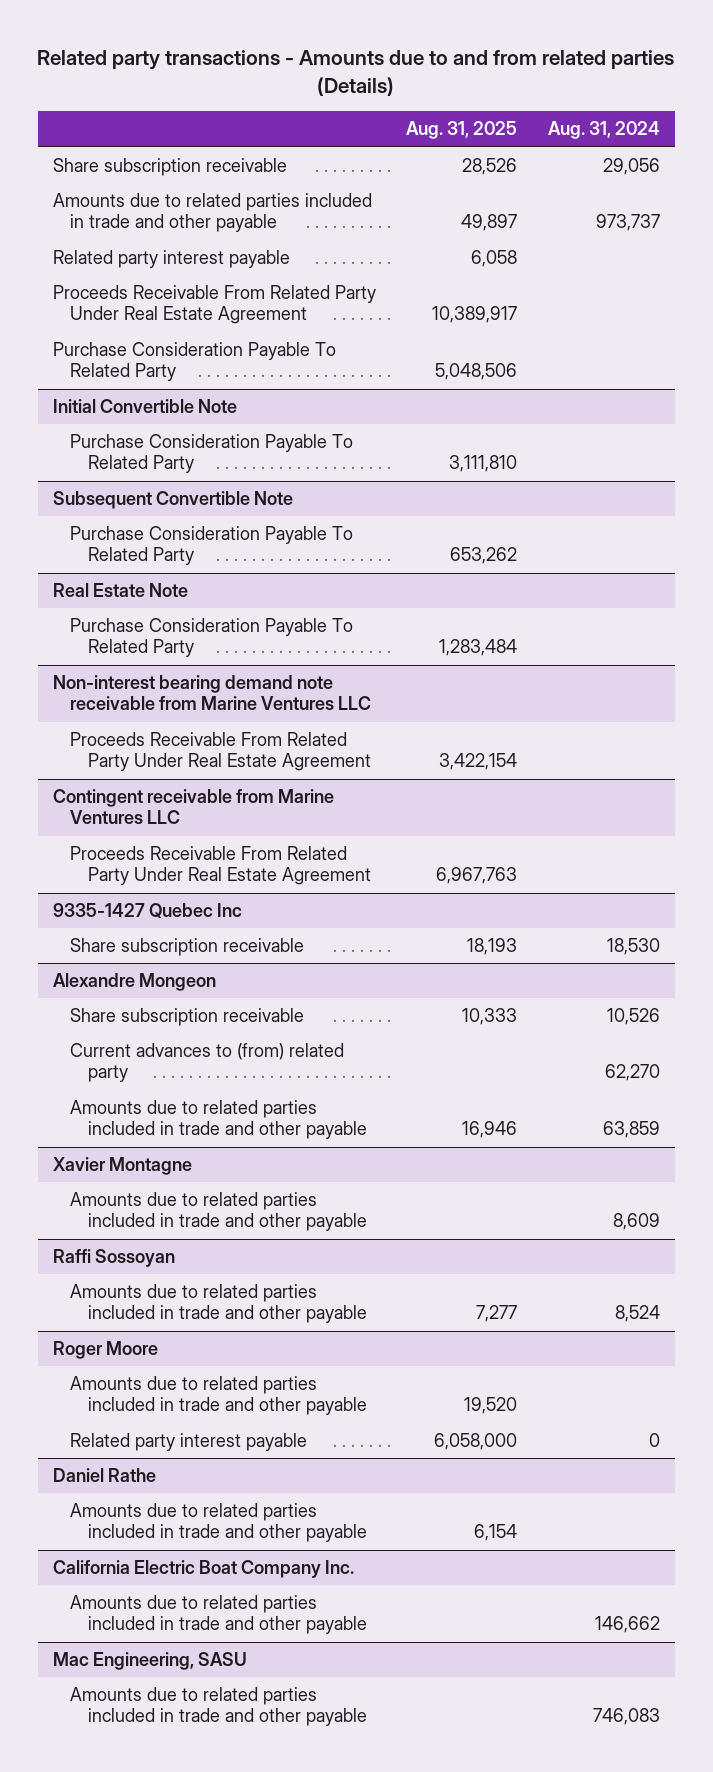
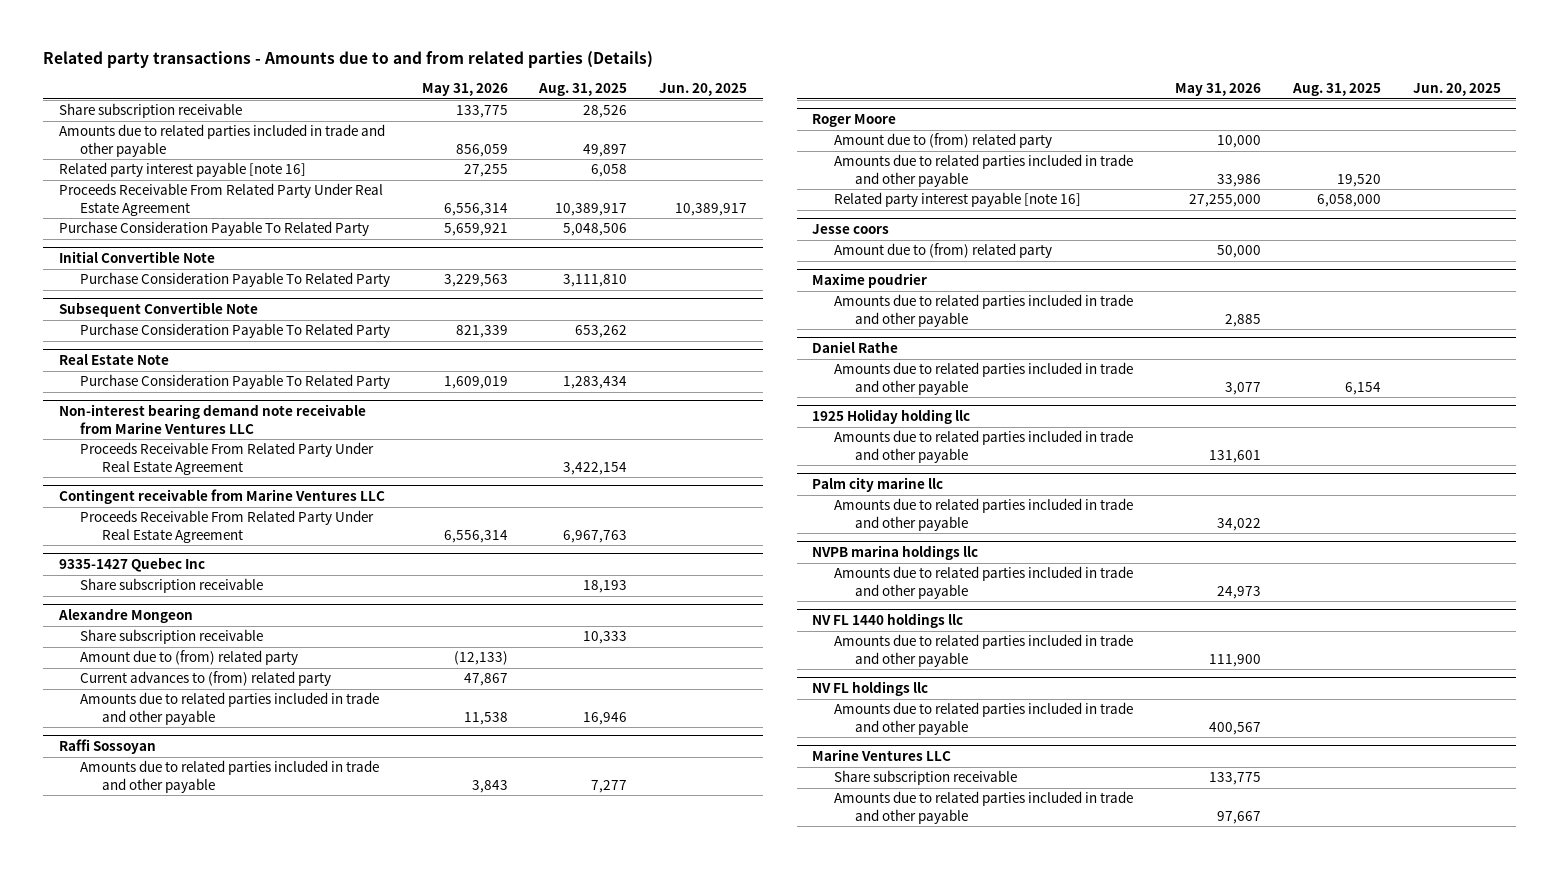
[547,121,660,140] Aug. 31, 2024 -> none
none -> [421,83,508,97] May 31, 2026
none -> [658,83,747,97] Jun. 20, 2025
[52,250,290,269] Related party interest payable -> [58,162,306,178] Related party interest payable [note 16]
[439,639,518,657] 1,283,484 -> [563,376,628,390] 1,283,434
none -> [80,650,299,666] Amount due to (from) related party
[52,1157,192,1176] Xavier Montagne -> none
[70,1192,367,1232] Amounts due to related parties included in trade and other payable -> none
none -> [833,133,1052,149] Amount due to (from) related party
[70,1433,308,1452] Related party interest payable -> [833,192,1081,208] Related party interest payable [note 16]
none -> [812,224,890,235] Jesse coors
none -> [833,243,1052,259] Amount due to (from) related party
none -> [812,273,928,289] Maxime poudrier
none -> [833,294,1133,327] Amounts due to related parties included in trade and other payable
[52,1560,354,1579] California Electric Boat Company Inc. -> none
[70,1595,367,1635] Amounts due to related parties included in trade and other payable -> none
[52,1652,247,1671] Mac Engineering, SASU -> none
[70,1687,367,1727] Amounts due to related parties included in trade and other payable -> none
none -> [812,409,971,425] 1925 Holiday holding llc
none -> [833,430,1133,463] Amounts due to related parties included in trade and other payable
none -> [812,477,944,493] Palm city marine llc
none -> [833,498,1133,531] Amounts due to related parties included in trade and other payable
none -> [812,545,979,561] NVPB marina holdings llc
none -> [833,566,1133,599] Amounts due to related parties included in trade and other payable
none -> [812,613,964,629] NV FL 1440 holdings llc
none -> [833,634,1133,667] Amounts due to related parties included in trade and other payable
none -> [812,681,929,697] NV FL holdings llc
none -> [833,702,1133,735] Amounts due to related parties included in trade and other payable
none -> [812,749,952,762] Marine Ventures LLC
none -> [833,770,1017,786] Share subscription receivable
none -> [833,791,1133,824] Amounts due to related parties included in trade and other payable

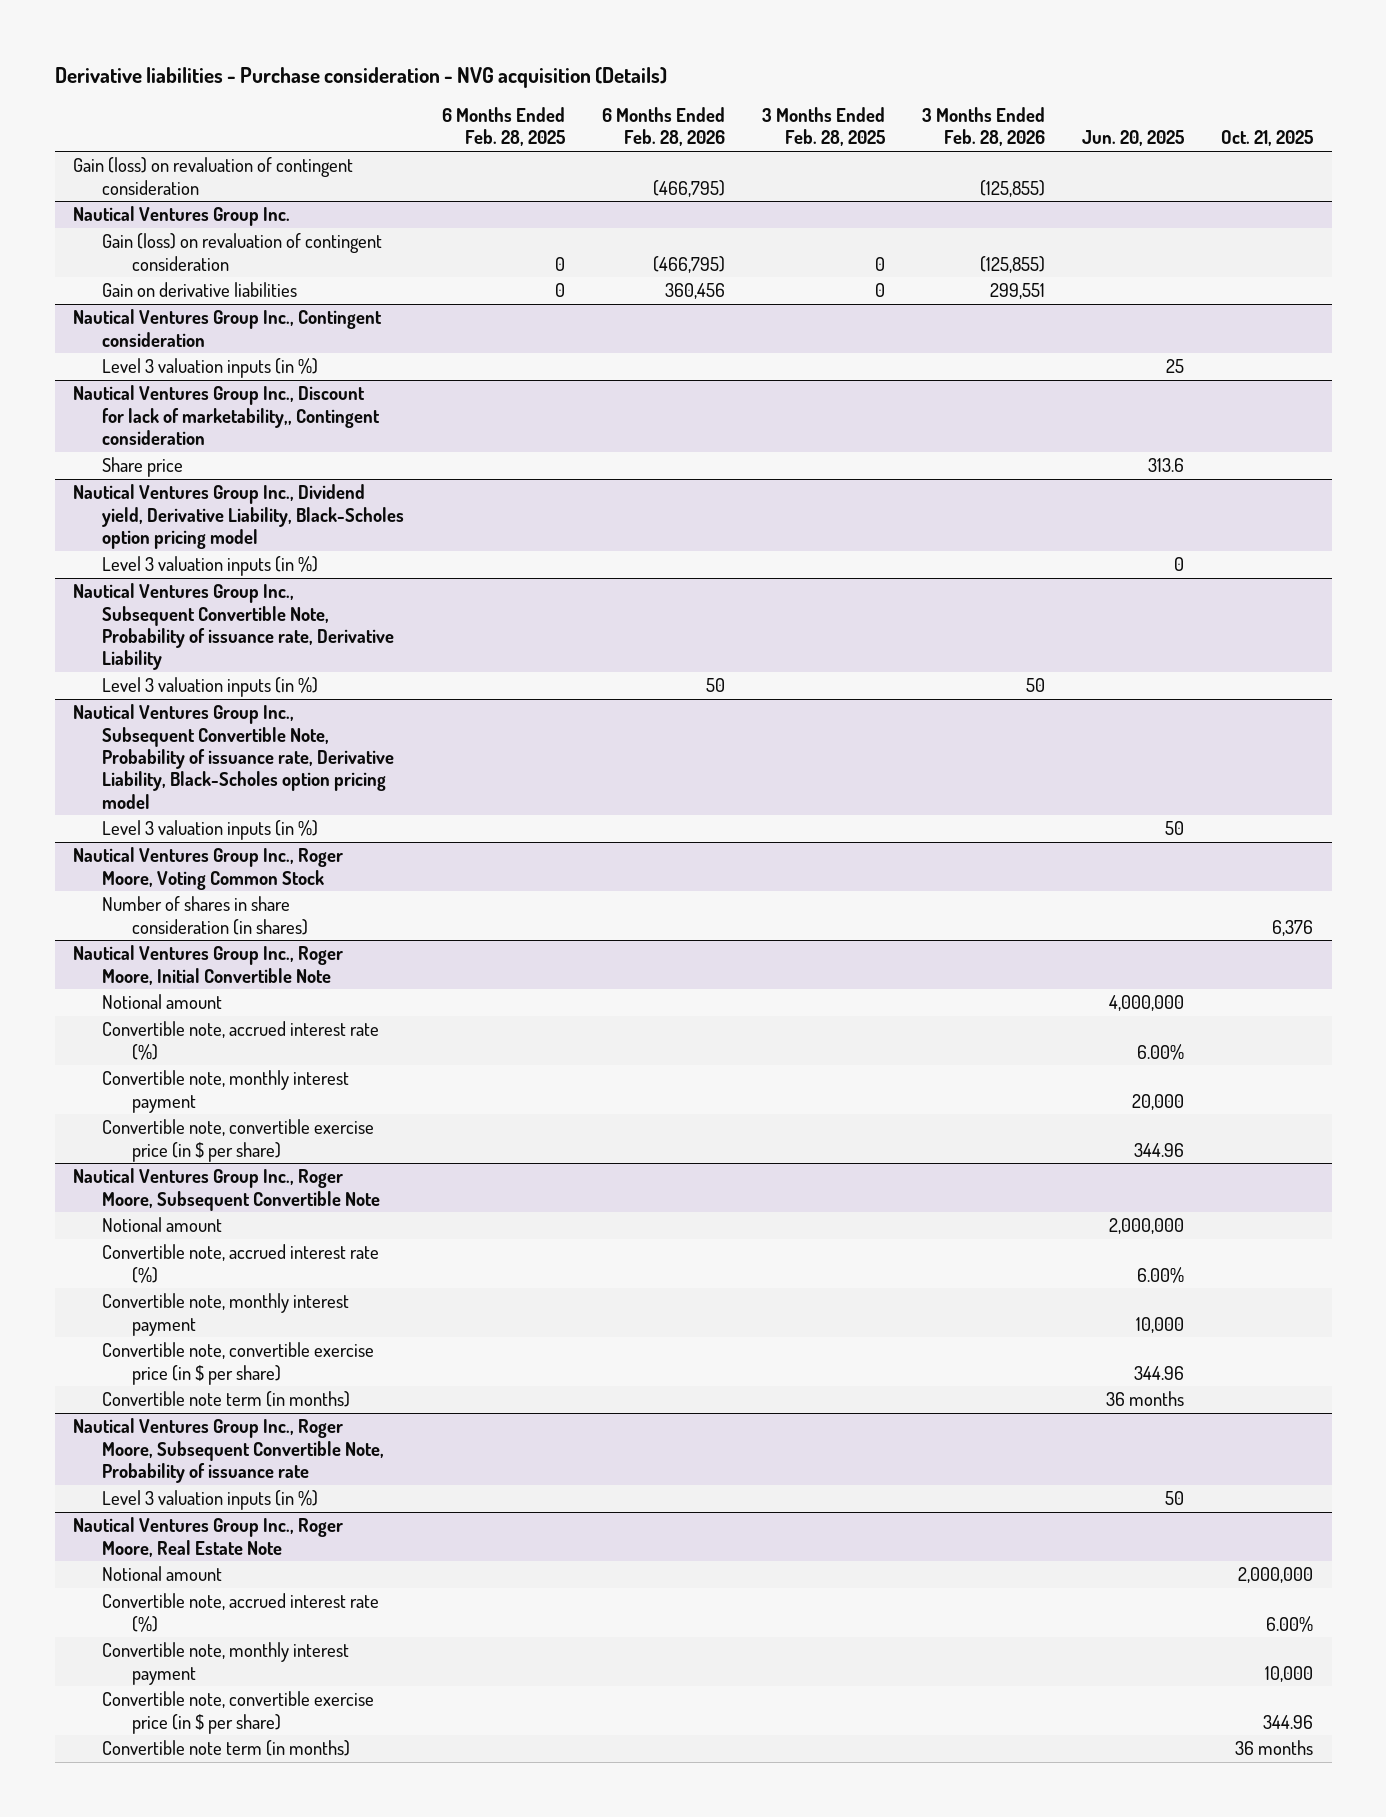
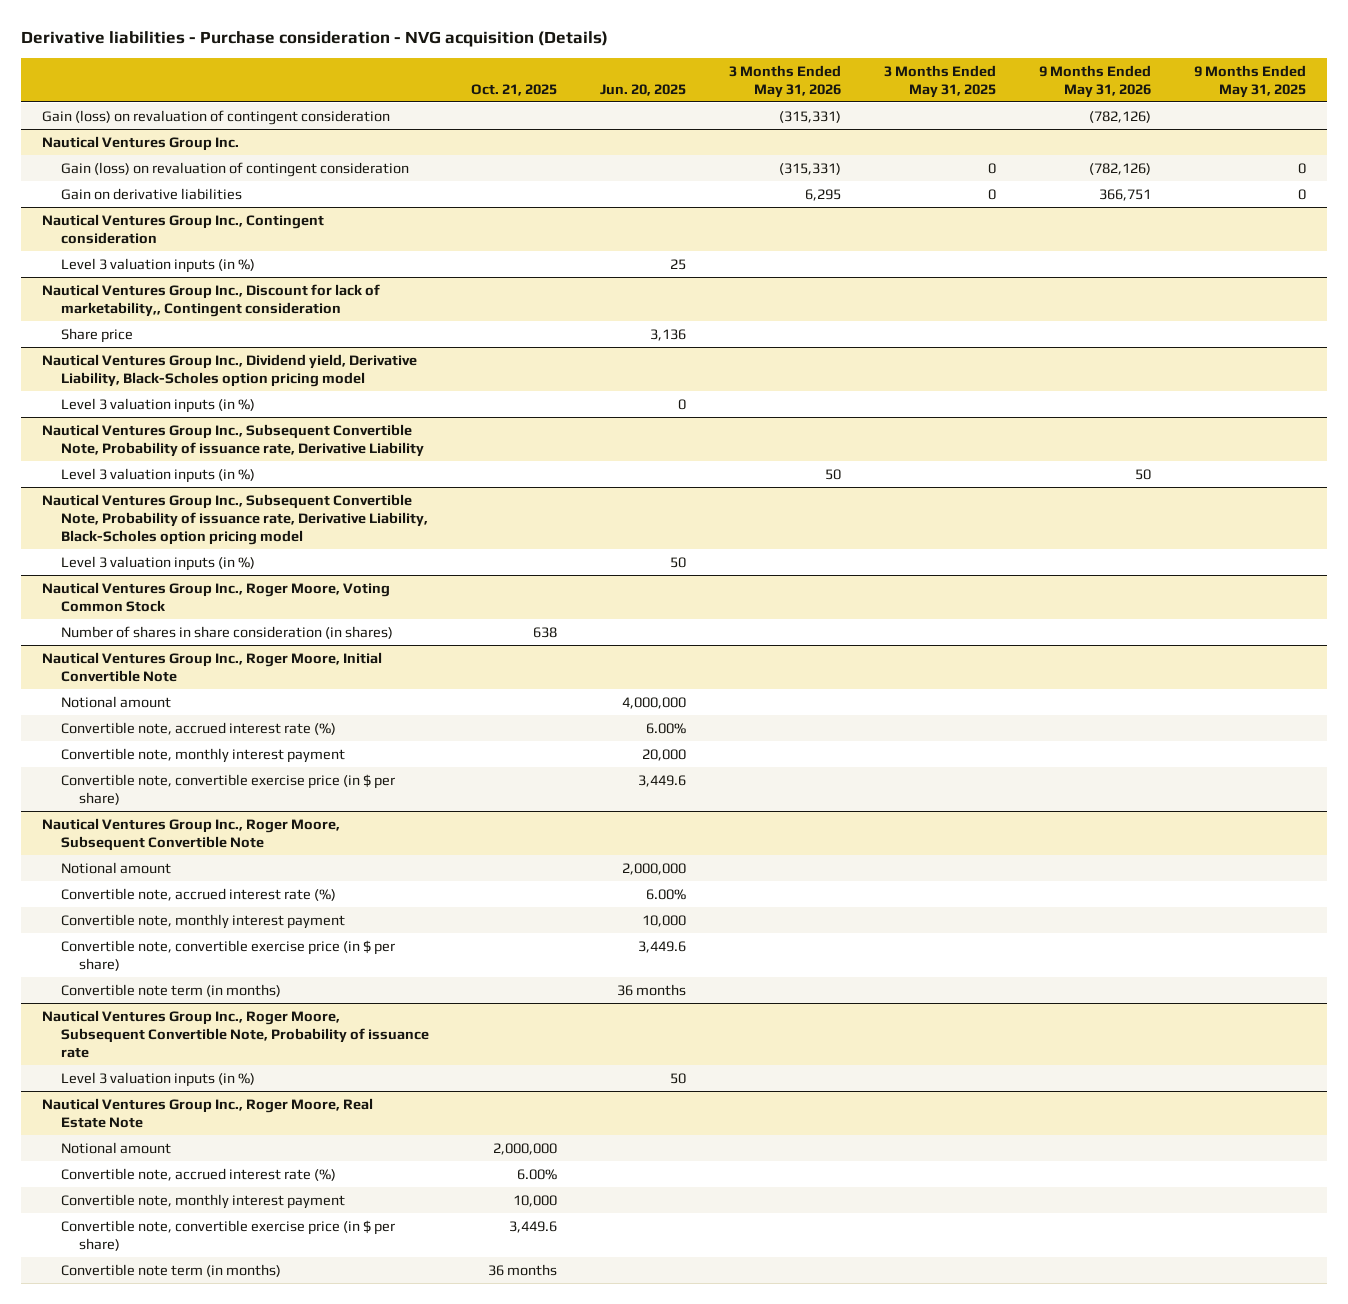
[441,107,565,147] 6 Months Ended Feb. 28, 2025 -> none
[601,107,725,147] 6 Months Ended Feb. 28, 2026 -> none
[761,107,885,147] 3 Months Ended Feb. 28, 2025 -> none
[921,107,1045,147] 3 Months Ended Feb. 28, 2026 -> none
none -> [729,64,842,98] 3 Months Ended May 31, 2026
none -> [884,64,997,98] 3 Months Ended May 31, 2025
none -> [1038,64,1151,98] 9 Months Ended May 31, 2026
none -> [1193,64,1306,98] 9 Months Ended May 31, 2025
[1148,458,1185,473] 313.6 -> [650,328,687,341] 3,136
[1272,919,1314,936] 6,376 -> [533,626,558,638] 638
[1134,1142,1185,1157] 344.96 -> [638,774,687,787] 3,449.6
[1134,1365,1185,1380] 344.96 -> [638,940,687,953] 3,449.6
[1263,1714,1314,1729] 344.96 -> [509,1220,558,1233] 3,449.6

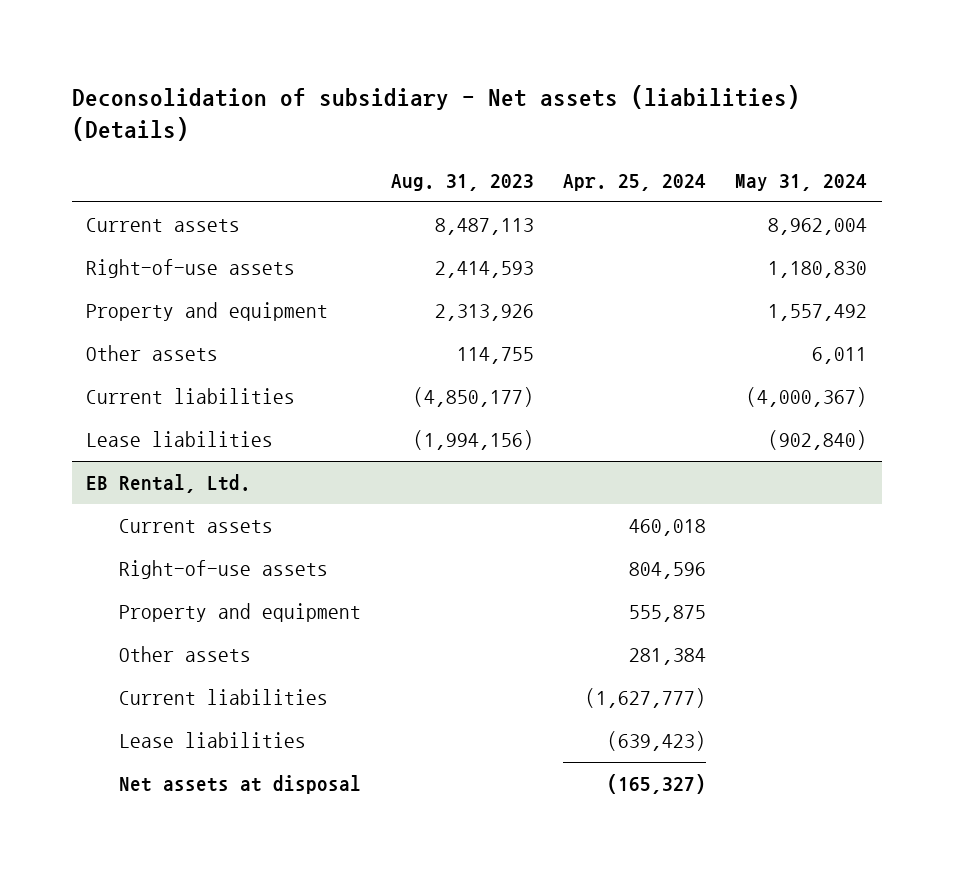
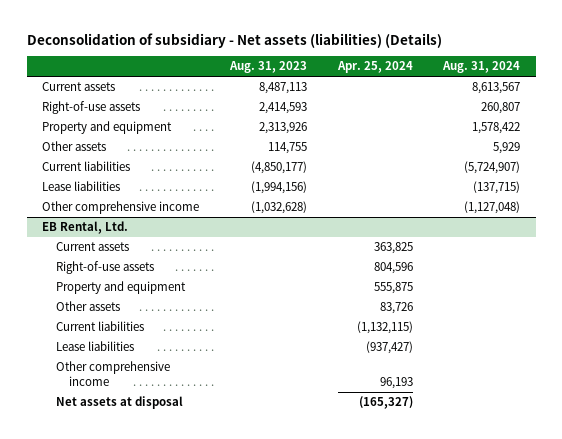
[735,174,868,192] May 31, 2024 -> none
none -> [442,61,521,74] Aug. 31, 2024
none -> [42,201,200,215] Other comprehensive income
[628,519,706,537] 460,018 -> [373,242,413,255] 363,825
[628,648,706,666] 281,384 -> [379,302,413,315] 83,726
[584,688,706,709] (1,627,777) -> [356,321,413,335] (1,132,115)
[606,731,706,752] (639,423) -> [365,341,413,355] (937,427)
none -> [55,361,170,386] Other comprehensive income

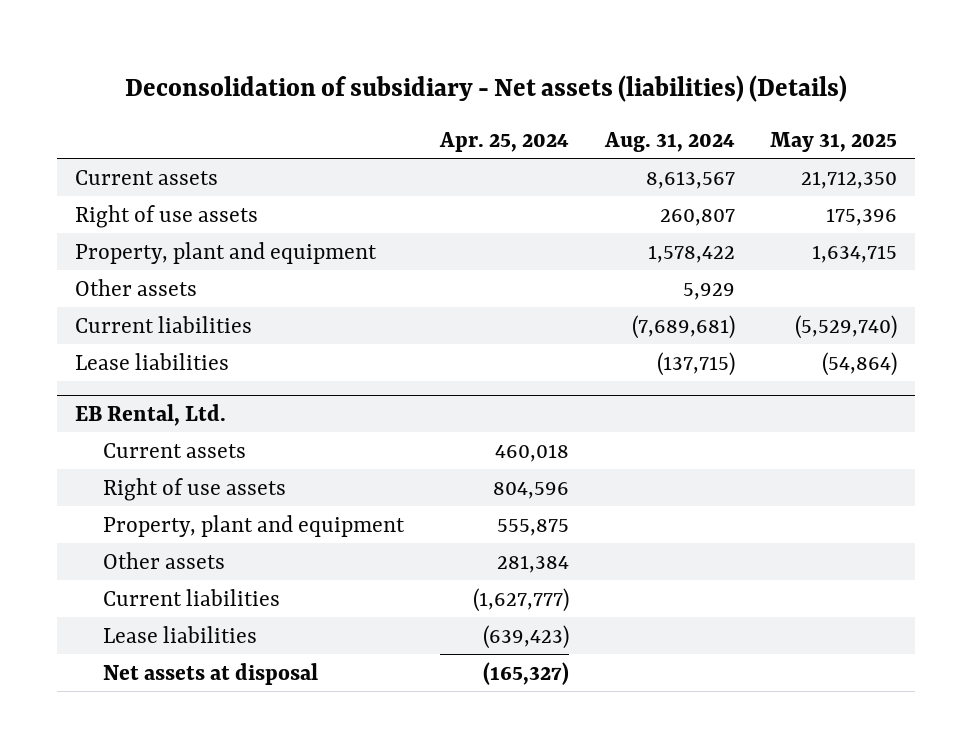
[228,61,307,74] Aug. 31, 2023 -> none
none -> [770,132,898,153] May 31, 2025
[42,101,141,115] Right-of-use assets -> [75,204,259,228] Right of use assets
[42,121,173,135] Property and equipment -> [75,241,378,264] Property, plant and equipment
[464,161,521,175] (5,724,907) -> [631,314,735,339] (7,689,681)
[42,201,200,215] Other comprehensive income -> none
[55,361,170,386] Other comprehensive income -> none
[373,242,413,255] 363,825 -> [494,443,569,462] 460,018
[55,261,154,275] Right-of-use assets -> [102,477,286,501] Right of use assets
[55,281,186,295] Property and equipment -> [102,514,405,537] Property, plant and equipment
[379,302,413,315] 83,726 -> [496,554,569,573] 281,384
[356,321,413,335] (1,132,115) -> [472,587,569,612] (1,627,777)
[365,341,413,355] (937,427) -> [482,624,569,649] (639,423)

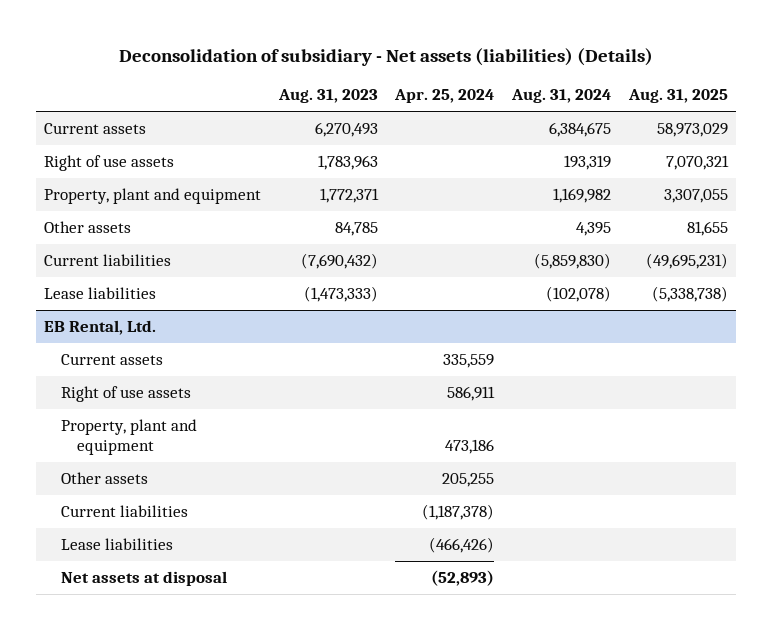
[770,132,898,153] May 31, 2025 -> none
none -> [277,89,378,104] Aug. 31, 2023
none -> [627,89,728,104] Aug. 31, 2025
[645,170,735,189] 8,613,567 -> [548,122,611,138] 6,384,675
[659,208,735,226] 260,807 -> [563,155,611,171] 193,319
[647,244,735,263] 1,578,422 -> [552,188,611,204] 1,169,982
[682,282,735,300] 5,929 -> [575,222,611,237] 4,395
[631,314,735,339] (7,689,681) -> [533,253,611,270] (5,859,830)
[656,351,735,376] (137,715) -> [545,286,611,303] (102,078)
[494,443,569,462] 460,018 -> [443,354,495,369] 335,559
[492,481,569,499] 804,596 -> [447,386,496,402] 586,911
[496,518,569,536] 555,875 -> [445,439,495,455] 473,186
[496,554,569,573] 281,384 -> [442,473,495,488] 205,255
[472,587,569,612] (1,627,777) -> [422,504,495,521] (1,187,378)
[482,624,569,649] (639,423) -> [429,537,495,554] (466,426)
[482,661,569,685] (165,327) -> [431,570,495,587] (52,893)

